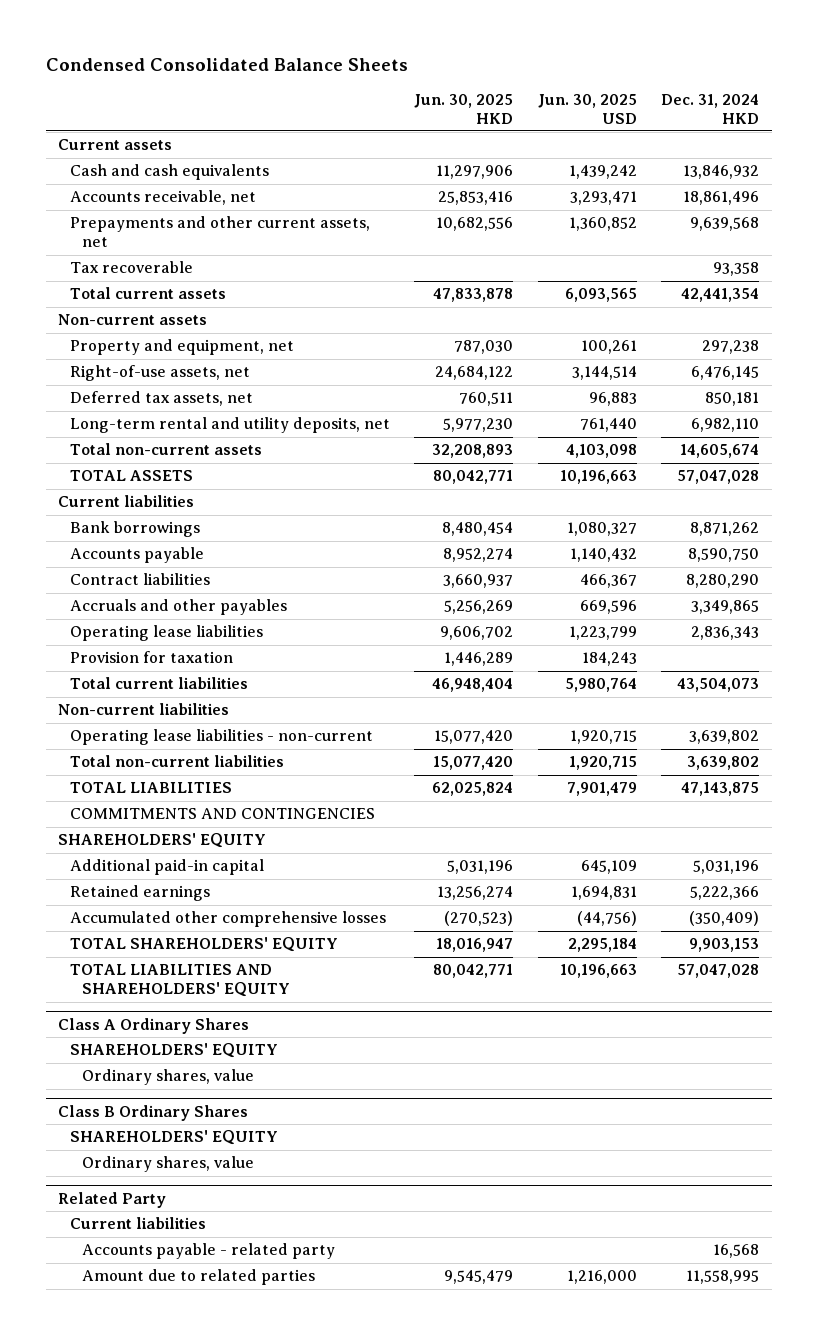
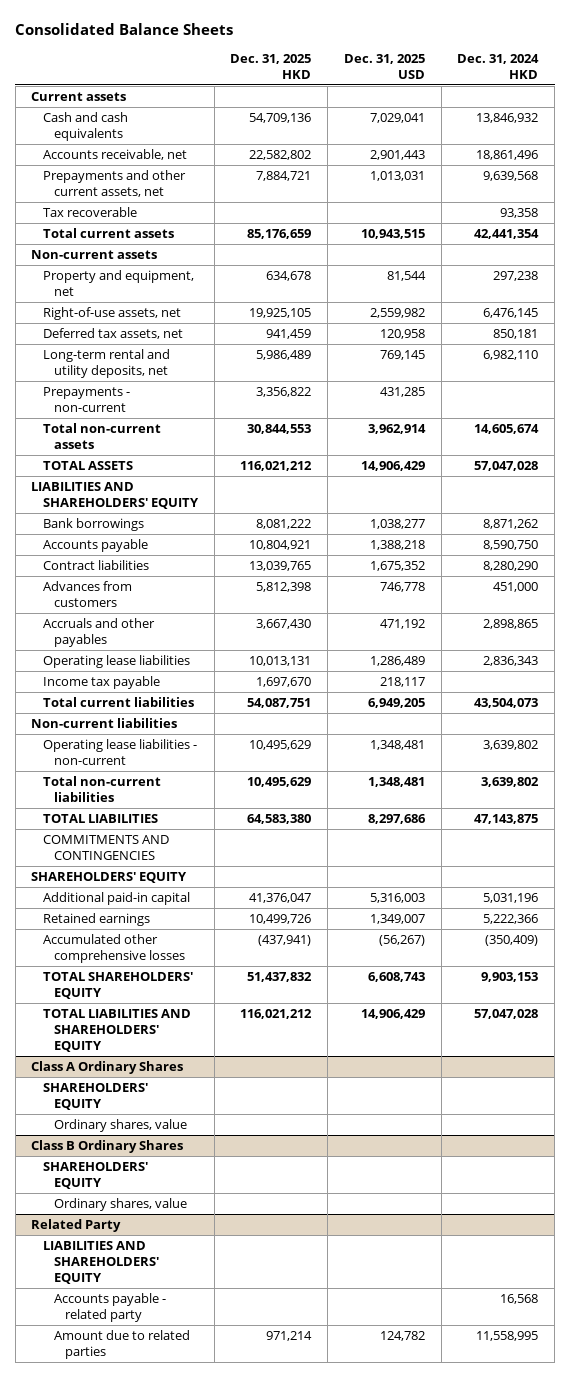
[45,57,408,71] Condensed Consolidated Balance Sheets -> [15,23,234,36] Consolidated Balance Sheets
[414,93,514,124] Jun. 30, 2025 HKD -> none
[537,93,637,124] Jun. 30, 2025 USD -> none
none -> [230,54,312,79] Dec. 31, 2025 HKD
none -> [343,54,425,79] Dec. 31, 2025 USD
none -> [42,387,130,412] Prepayments - non-current
[58,495,195,508] Current liabilities -> none
none -> [31,482,199,509] LIABILITIES AND SHAREHOLDERS' EQUITY
none -> [42,581,132,607] Advances from customers
[691,600,760,615] 3,349,865 -> [483,619,539,630] 2,898,865
[69,651,233,664] Provision for taxation -> none
none -> [42,676,160,690] Income tax payable
[69,1217,206,1230] Current liabilities -> none
none -> [42,1241,160,1284] LIABILITIES AND SHAREHOLDERS' EQUITY

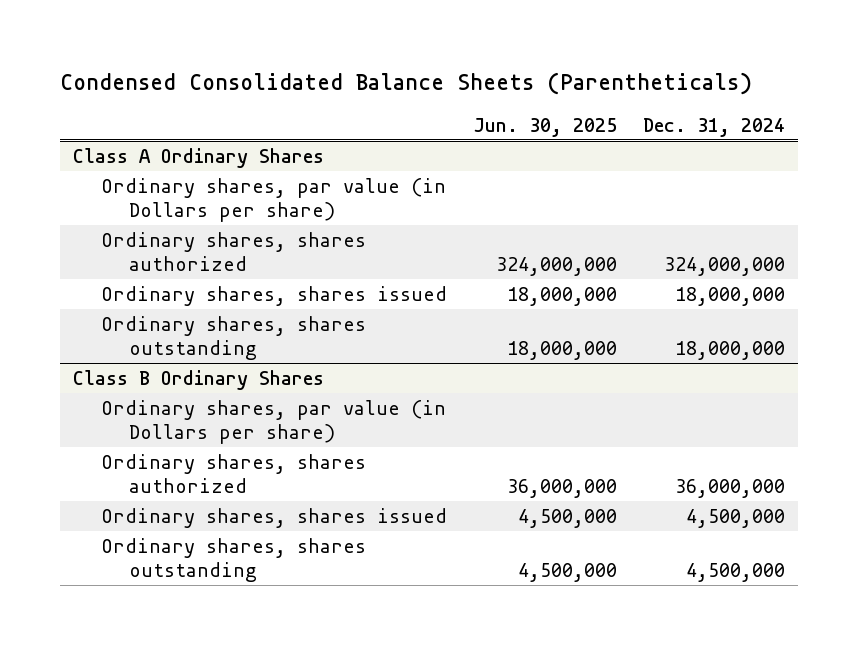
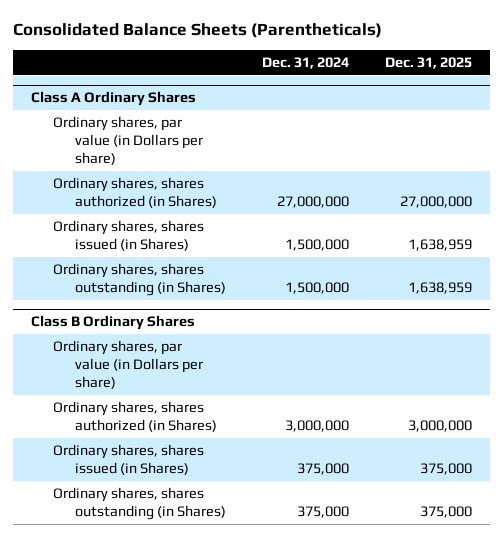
[59,72,752,96] Condensed Consolidated Balance Sheets (Parentheticals) -> [12,23,382,39] Consolidated Balance Sheets (Parentheticals)
[472,117,617,137] Jun. 30, 2025 -> none
none -> [385,56,473,69] Dec. 31, 2025
[100,231,366,272] Ordinary shares, shares authorized -> [53,177,218,209] Ordinary shares, shares authorized (in Shares)
[663,257,785,277] 324,000,000 -> [277,196,350,209] 27,000,000
[100,285,447,306] Ordinary shares, shares issued -> [53,220,205,252] Ordinary shares, shares issued (in Shares)
[674,286,785,306] 18,000,000 -> [285,239,350,252] 1,500,000
[100,315,366,361] Ordinary shares, shares outstanding -> [53,263,227,297] Ordinary shares, shares outstanding (in Shares)
[674,341,785,361] 18,000,000 -> [285,282,350,295] 1,500,000
[100,453,366,494] Ordinary shares, shares authorized -> [53,401,218,433] Ordinary shares, shares authorized (in Shares)
[674,479,785,499] 36,000,000 -> [285,420,350,433] 3,000,000
[100,507,447,528] Ordinary shares, shares issued -> [53,444,205,476] Ordinary shares, shares issued (in Shares)
[685,508,785,528] 4,500,000 -> [297,463,350,476] 375,000
[100,537,366,583] Ordinary shares, shares outstanding -> [53,487,227,521] Ordinary shares, shares outstanding (in Shares)
[685,563,785,583] 4,500,000 -> [297,506,350,519] 375,000

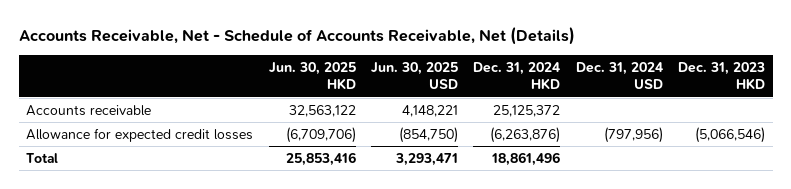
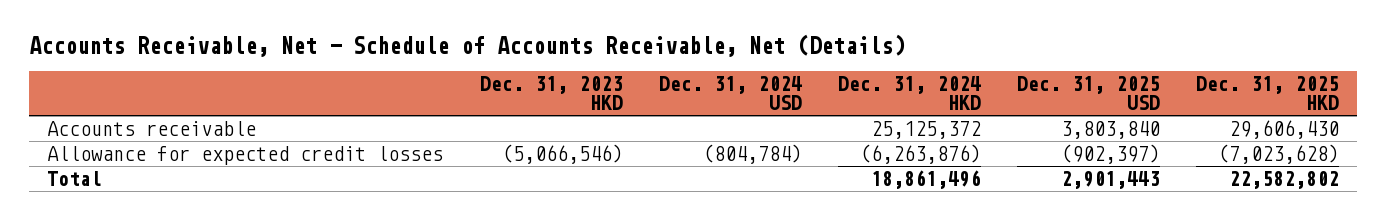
[268,61,356,91] Jun. 30, 2025 HKD -> none
[371,61,459,90] Jun. 30, 2025 USD -> none
none -> [1017,75,1161,111] Dec. 31, 2025 USD
none -> [1196,75,1340,111] Dec. 31, 2025 HKD
[603,126,663,143] (797,956) -> [702,143,802,164] (804,784)

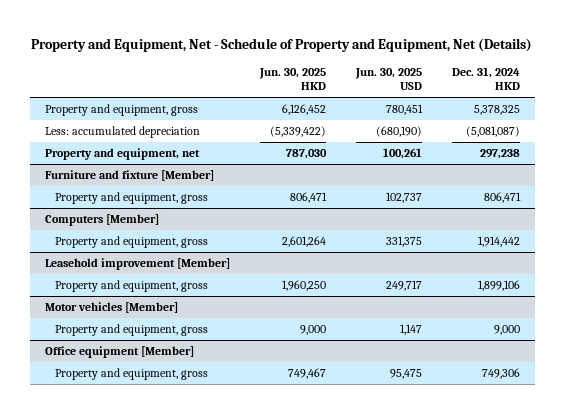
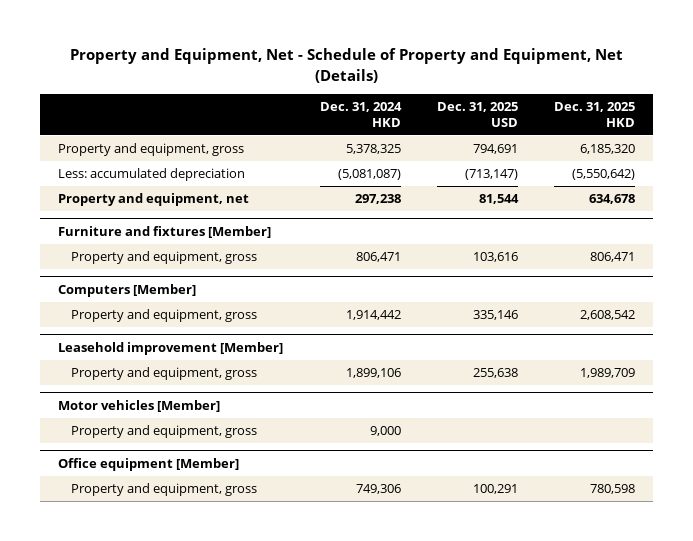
[258,68,326,91] Jun. 30, 2025 HKD -> none
[354,68,422,91] Jun. 30, 2025 USD -> none
none -> [436,102,518,127] Dec. 31, 2025 USD
none -> [554,102,636,127] Dec. 31, 2025 HKD
[44,169,214,181] Furniture and fixture [Member] -> [58,226,272,239] Furniture and fixtures [Member]

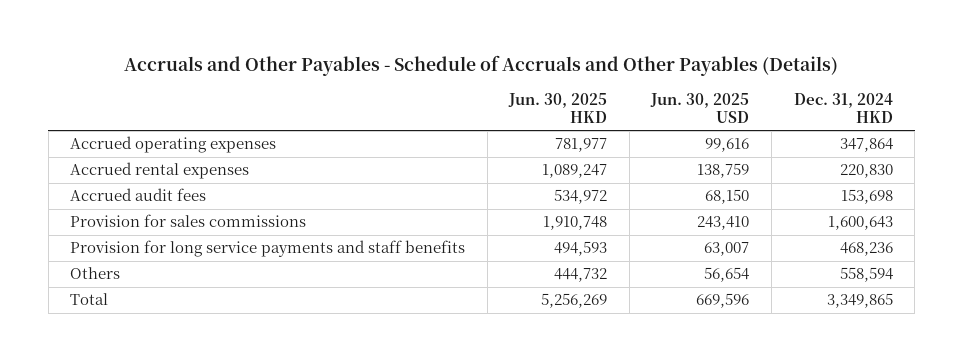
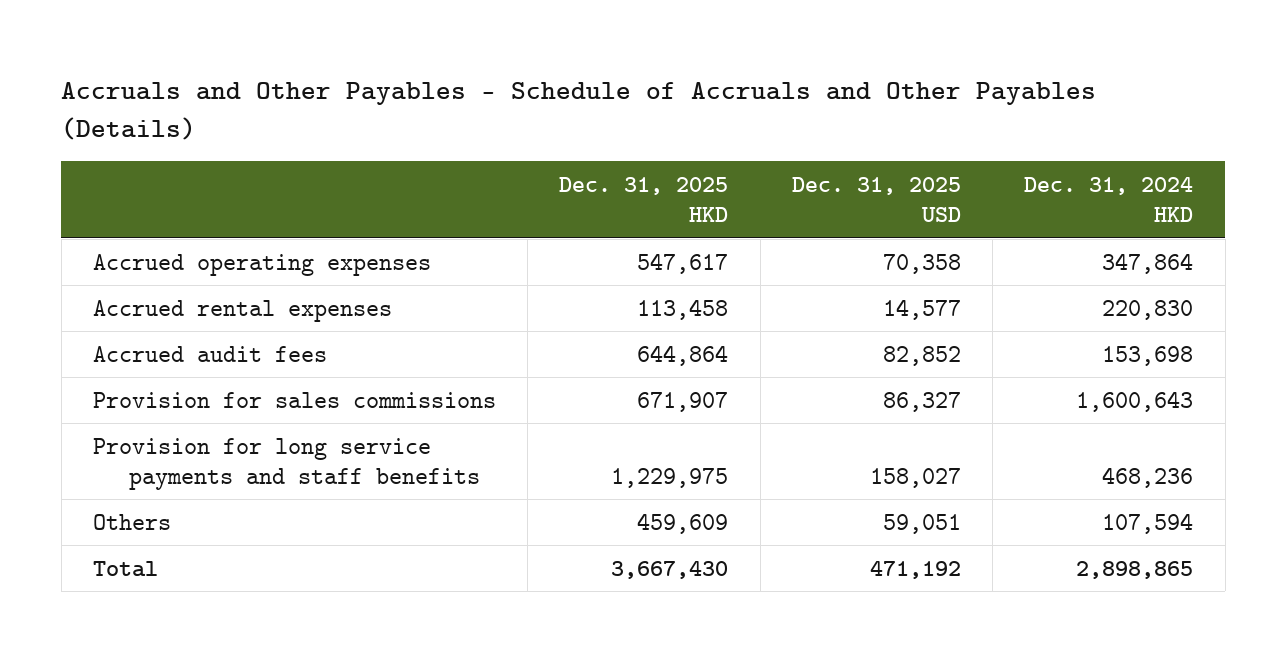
[508,92,608,123] Jun. 30, 2025 HKD -> none
[650,92,750,123] Jun. 30, 2025 USD -> none
none -> [559,177,729,223] Dec. 31, 2025 HKD
none -> [791,177,961,223] Dec. 31, 2025 USD
[839,267,893,283] 558,594 -> [1102,512,1194,534] 107,594
[826,293,893,309] 3,349,865 -> [1076,560,1194,579] 2,898,865

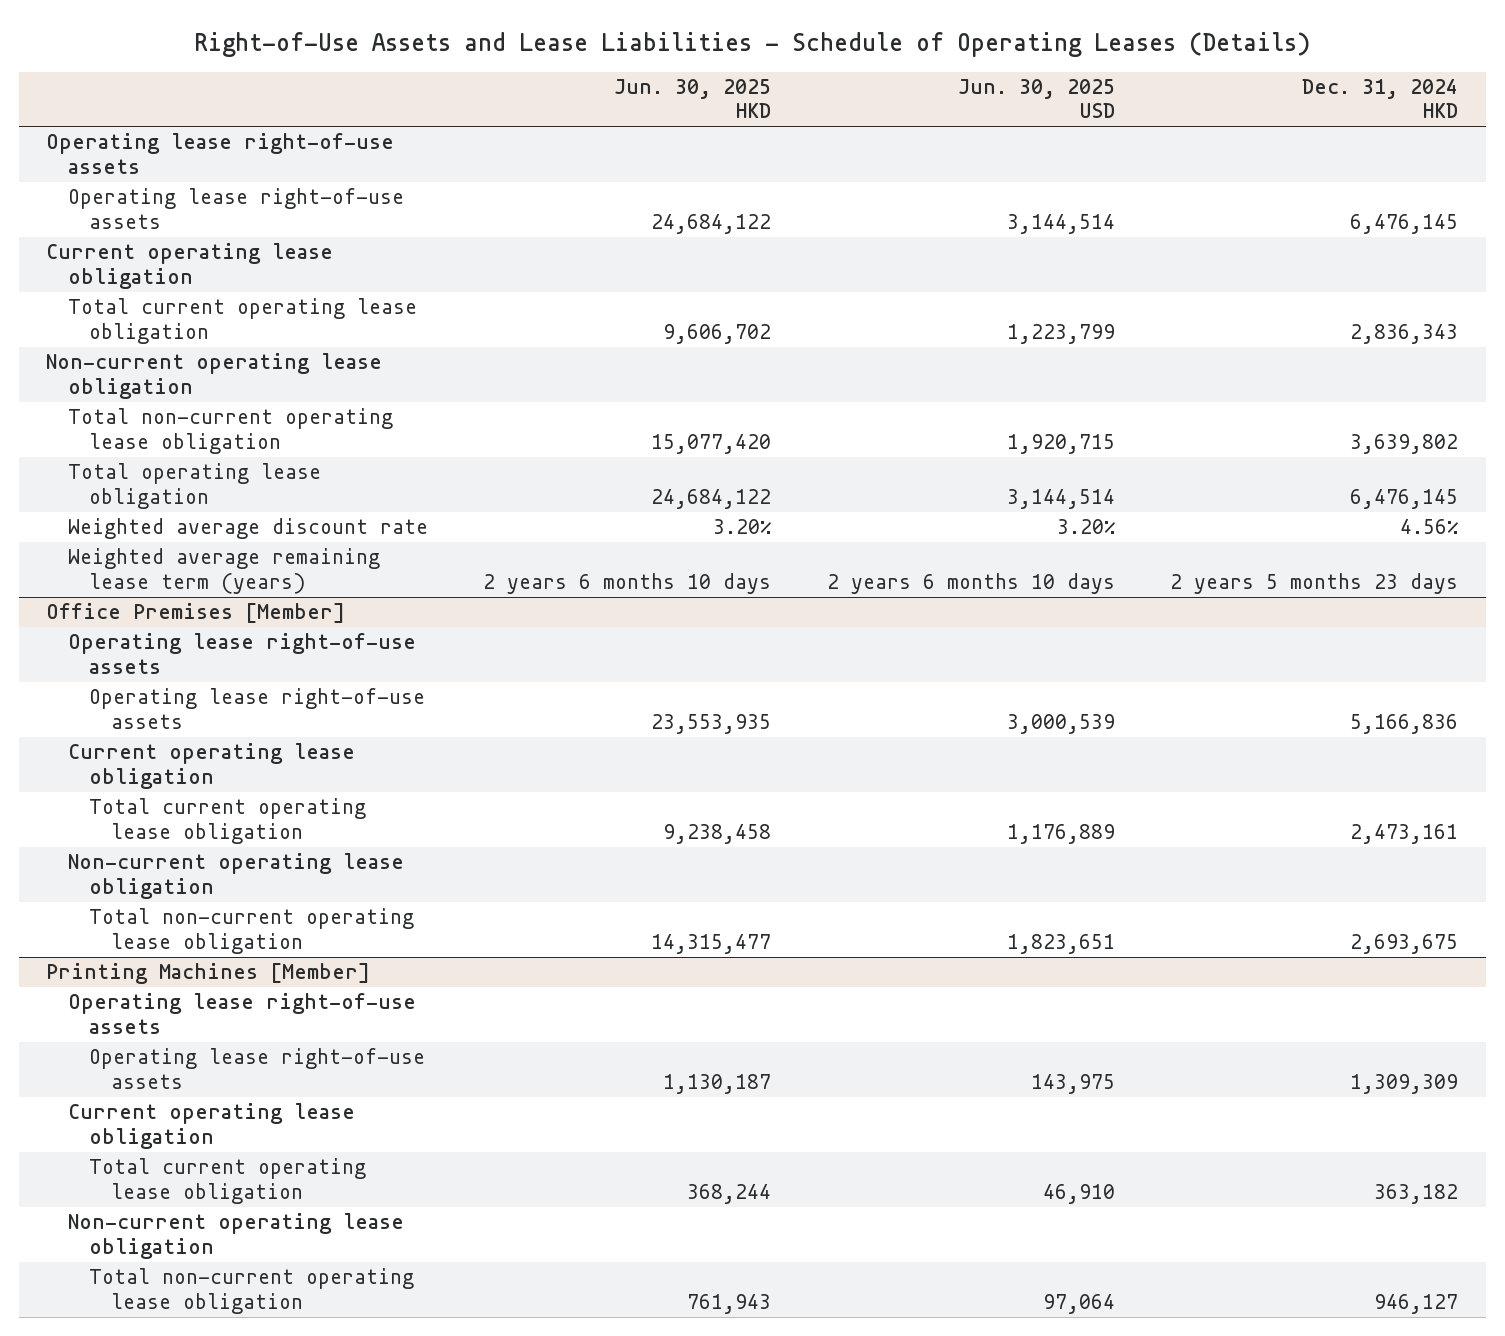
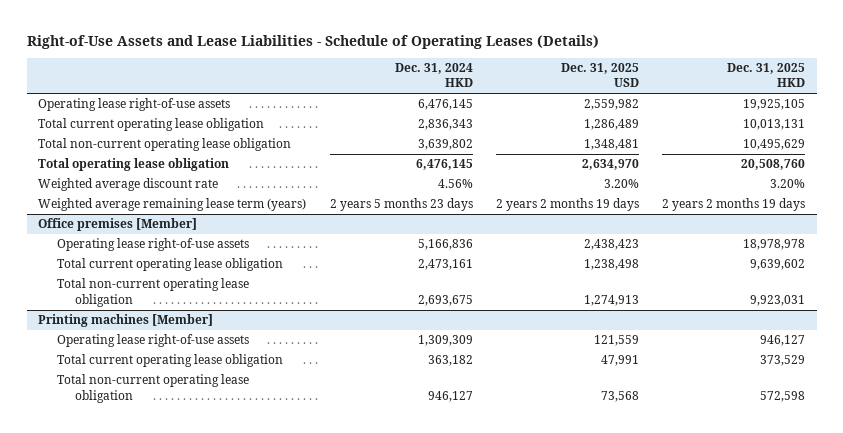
[614,78,772,119] Jun. 30, 2025 HKD -> none
[957,78,1115,119] Jun. 30, 2025 USD -> none
none -> [560,63,639,88] Dec. 31, 2025 USD
none -> [727,63,806,88] Dec. 31, 2025 HKD
[46,133,395,174] Operating lease right-of-use assets -> none
[46,243,334,289] Current operating lease obligation -> none
[46,353,383,399] Non-current operating lease obligation -> none
[67,633,416,674] Operating lease right-of-use assets -> none
[46,603,346,624] Office Premises [Member] -> [38,218,198,232] Office premises [Member]
[67,743,355,789] Current operating lease obligation -> none
[67,853,404,899] Non-current operating lease obligation -> none
[67,993,416,1034] Operating lease right-of-use assets -> none
[46,963,371,985] Printing Machines [Member] -> [38,314,214,328] Printing machines [Member]
[67,1103,355,1149] Current operating lease obligation -> none
[67,1213,404,1259] Non-current operating lease obligation -> none

